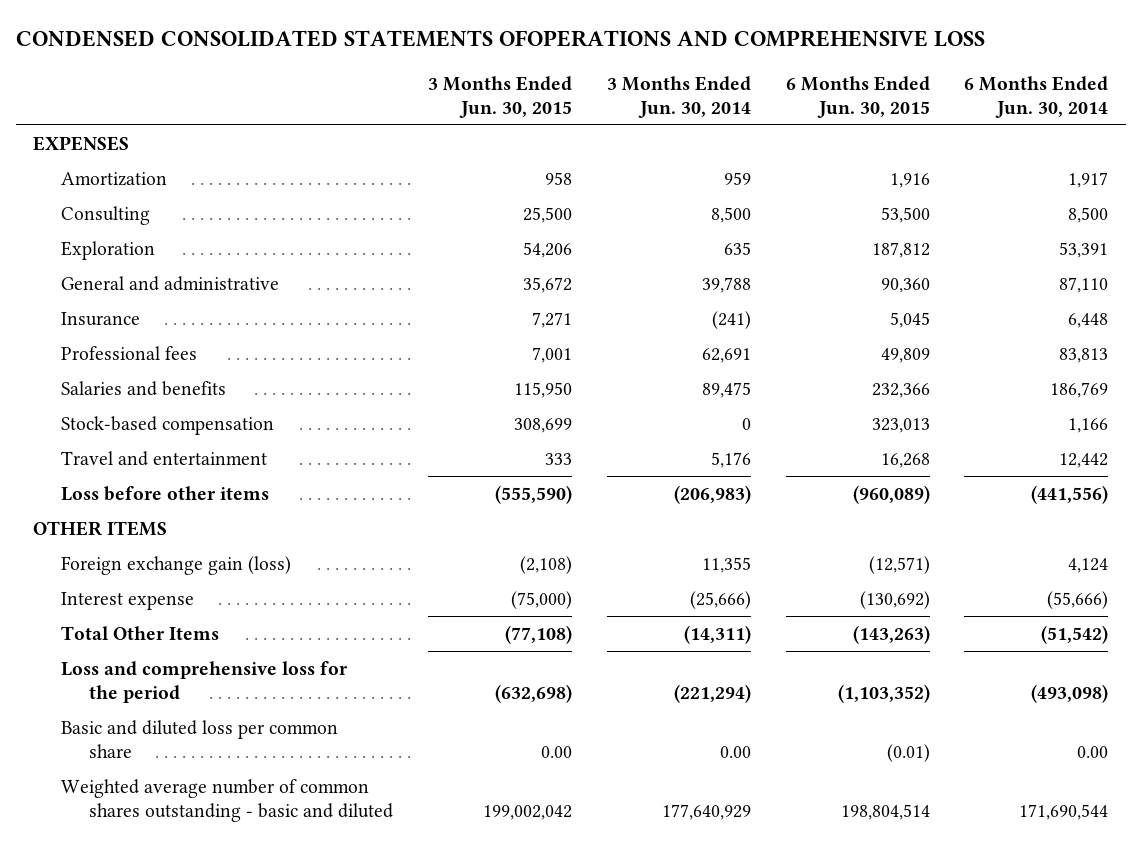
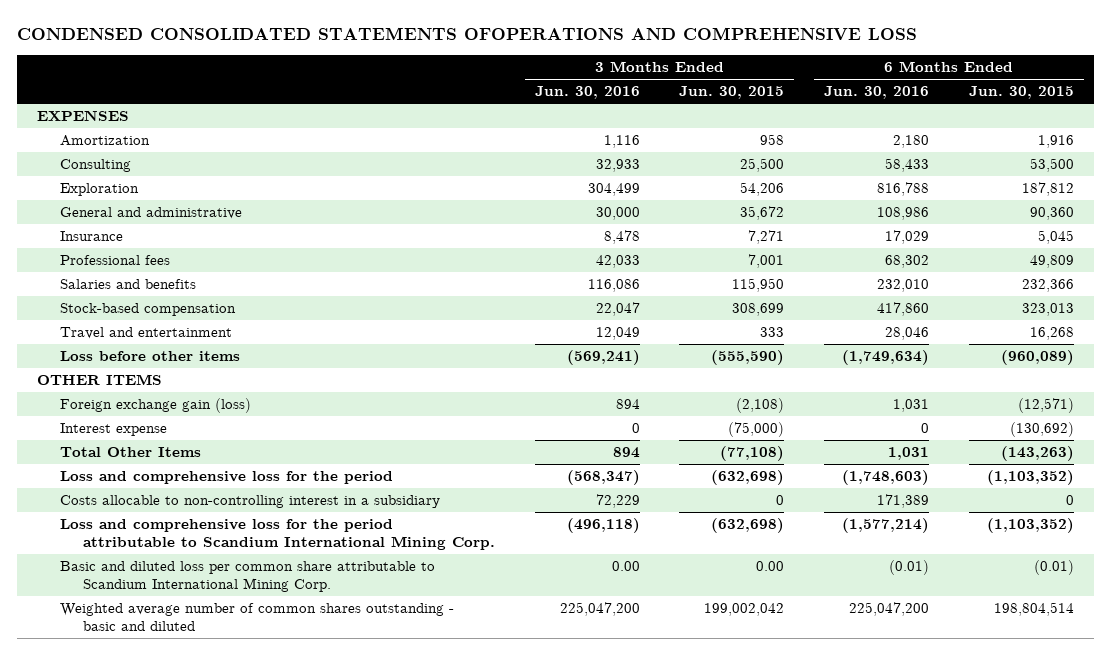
[606,75,751,118] 3 Months Ended Jun. 30, 2014 -> none
[964,75,1109,118] 6 Months Ended Jun. 30, 2014 -> none
none -> [534,86,640,100] Jun. 30, 2016
none -> [824,86,930,100] Jun. 30, 2016
none -> [59,495,440,509] Costs allocable to non-controlling interest in a subsidiary
none -> [59,519,495,551] Loss and comprehensive loss for the period attributable to Scandium International Mining Corp.
[61,719,339,758] Basic and diluted loss per common share -> [59,561,435,593] Basic and diluted loss per common share attributable to Scandium International Mining Corp.

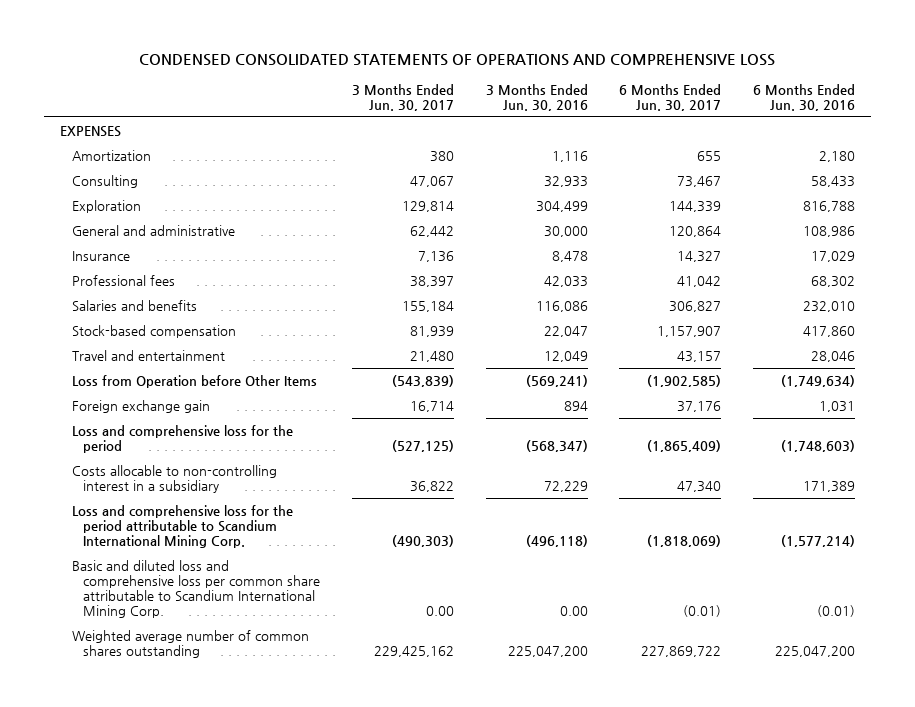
[17,26,918,40] CONDENSED CONSOLIDATED STATEMENTS OFOPERATIONS AND COMPREHENSIVE LOSS -> [139,54,776,67] CONDENSED CONSOLIDATED STATEMENTS OF OPERATIONS AND COMPREHENSIVE LOSS
[679,86,785,100] Jun. 30, 2015 -> none
[969,86,1075,100] Jun. 30, 2015 -> none
none -> [351,83,454,112] 3 Months Ended Jun. 30, 2017
none -> [619,83,722,112] 6 Months Ended Jun. 30, 2017
[37,374,163,386] OTHER ITEMS -> none
[59,423,167,437] Interest expense -> none
[59,447,201,458] Total Other Items -> none
[59,351,240,362] Loss before other items -> [71,374,317,388] Loss from Operation before Other Items
[59,398,251,414] Foreign exchange gain (loss) -> [71,399,210,413] Foreign exchange gain
[59,561,435,593] Basic and diluted loss per common share attributable to Scandium International Mining Corp. -> [71,559,321,619] Basic and diluted loss and comprehensive loss per common share attributable to Scandium International Mining Corp.
[59,603,454,632] Weighted average number of common shares outstanding - basic and diluted -> [71,629,309,659] Weighted average number of common shares outstanding

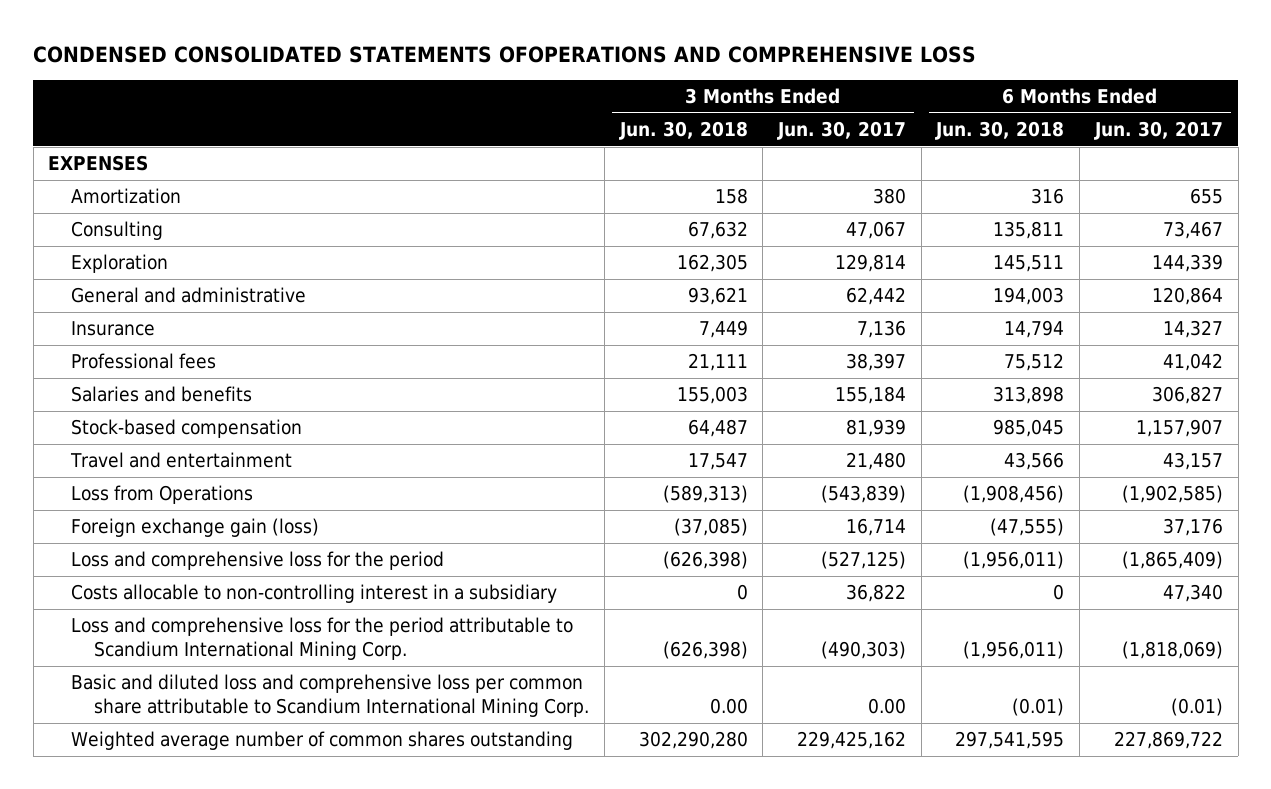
[139,54,776,67] CONDENSED CONSOLIDATED STATEMENTS OF OPERATIONS AND COMPREHENSIVE LOSS -> [33,45,977,63] CONDENSED CONSOLIDATED STATEMENTS OFOPERATIONS AND COMPREHENSIVE LOSS
[485,83,588,112] 3 Months Ended Jun. 30, 2016 -> none
[752,83,855,112] 6 Months Ended Jun. 30, 2016 -> none
none -> [618,120,748,140] Jun. 30, 2018
none -> [935,120,1065,140] Jun. 30, 2018
[71,374,317,388] Loss from Operation before Other Items -> [71,485,254,505] Loss from Operations
[71,399,210,413] Foreign exchange gain -> [71,518,320,538] Foreign exchange gain (loss)

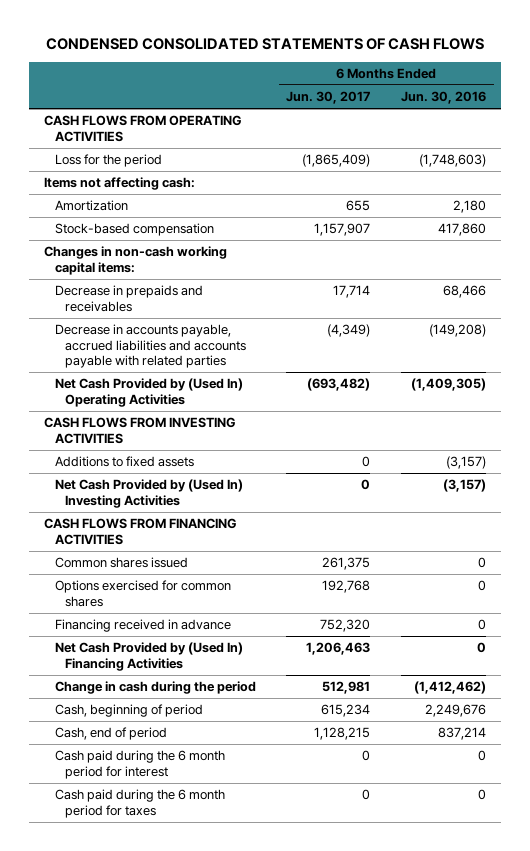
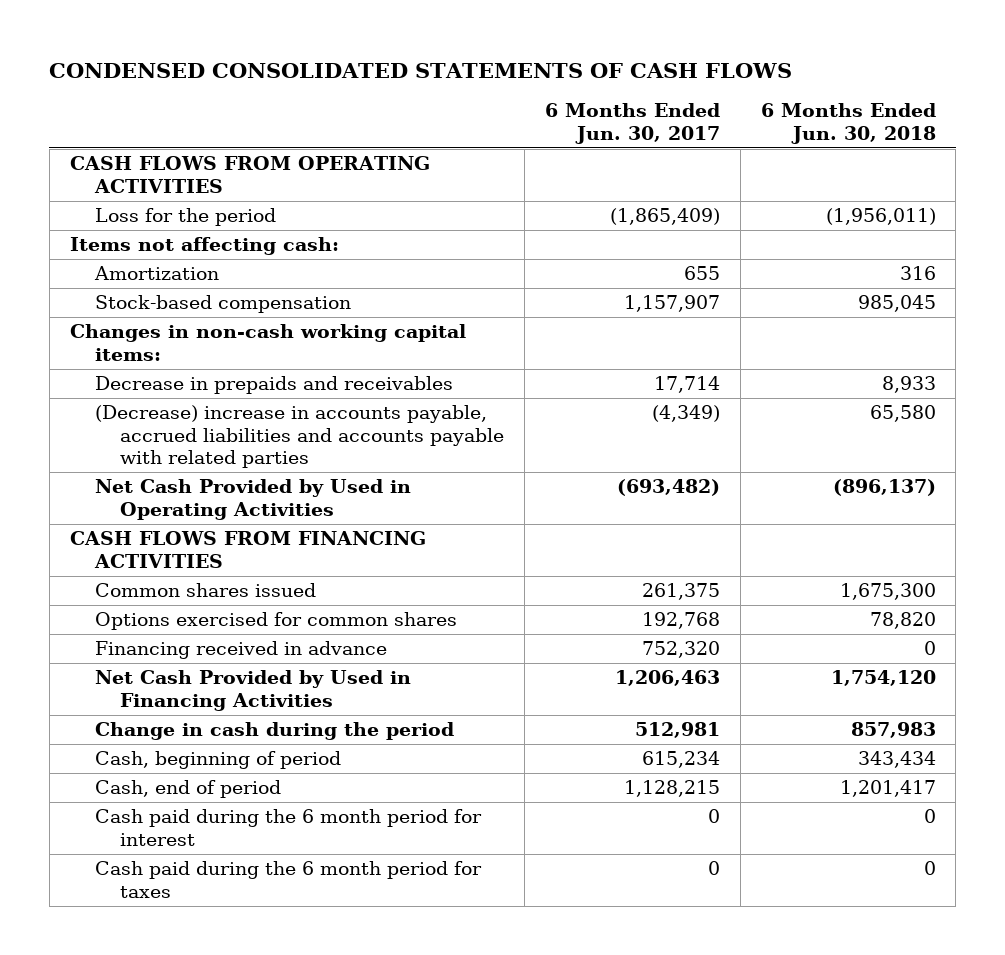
[400,91,486,105] Jun. 30, 2016 -> none
none -> [760,103,936,144] 6 Months Ended Jun. 30, 2018
[44,417,237,444] CASH FLOWS FROM INVESTING ACTIVITIES -> none
[54,456,194,468] Additions to fixed assets -> none
[54,479,243,508] Net Cash Provided by (Used In) Investing Activities -> none
[54,324,247,369] Decrease in accounts payable, accrued liabilities and accounts payable with related parties -> [94,405,505,469] (Decrease) increase in accounts payable, accrued liabilities and accounts payable with related parties
[54,378,243,407] Net Cash Provided by (Used In) Operating Activities -> [94,479,411,520] Net Cash Provided by Used in Operating Activities
[54,642,243,671] Net Cash Provided by (Used In) Financing Activities -> [94,670,411,711] Net Cash Provided by Used in Financing Activities

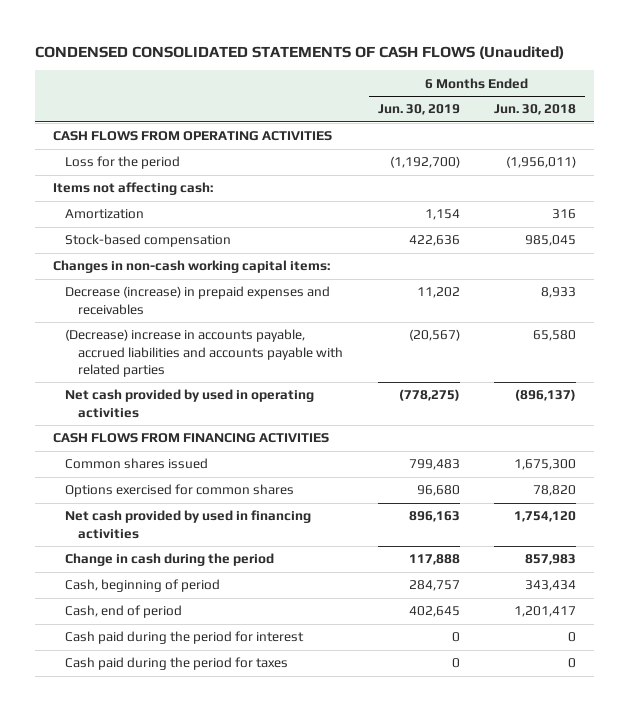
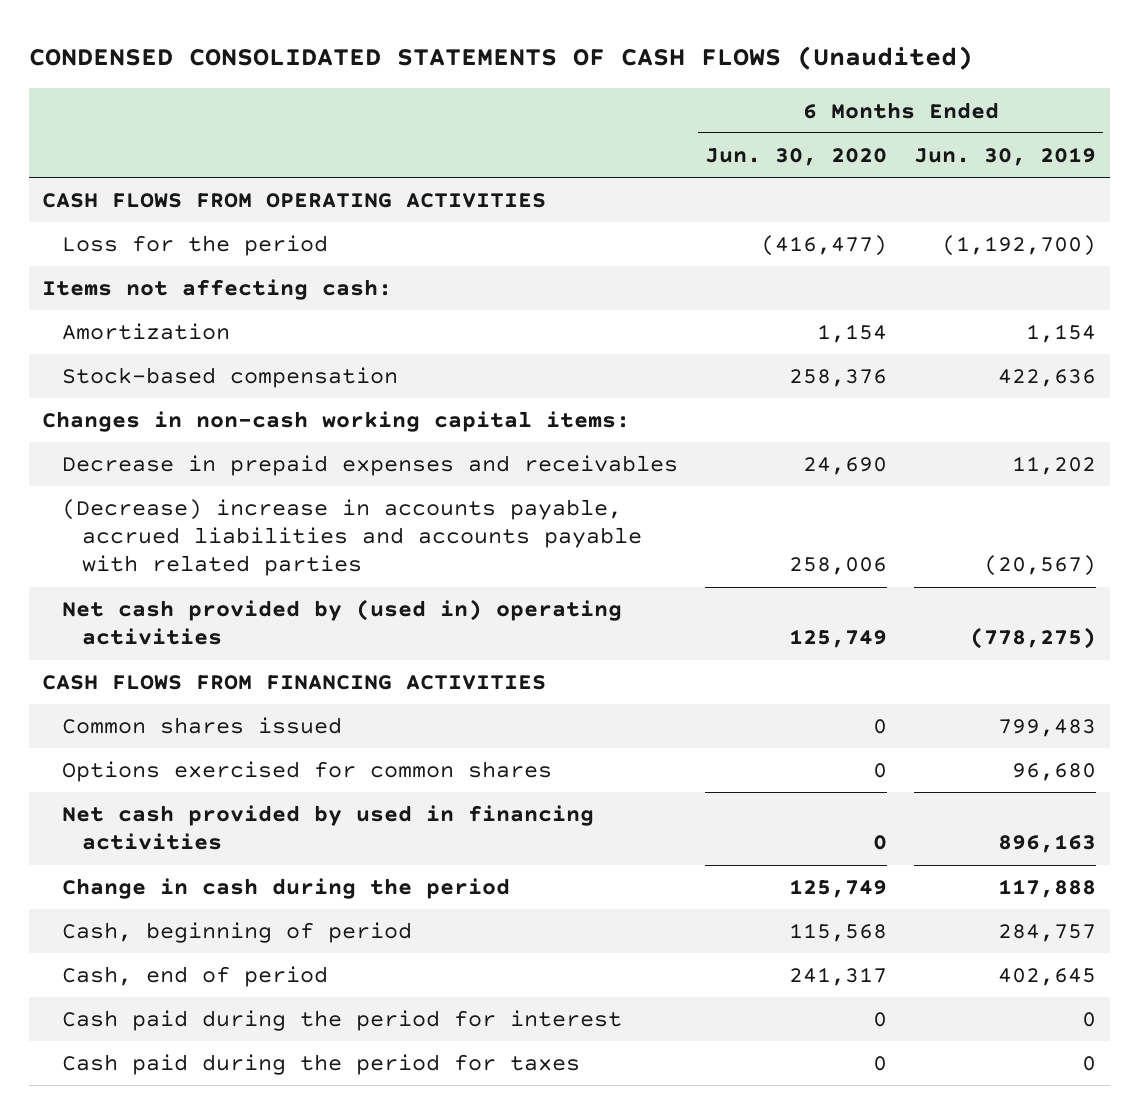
[494,104,577,116] Jun. 30, 2018 -> none
none -> [705,148,888,167] Jun. 30, 2020
[65,286,331,315] Decrease (increase) in prepaid expenses and receivables -> [62,455,679,477] Decrease in prepaid expenses and receivables
[65,389,315,418] Net cash provided by used in operating activities -> [62,599,623,646] Net cash provided by (used in) operating activities

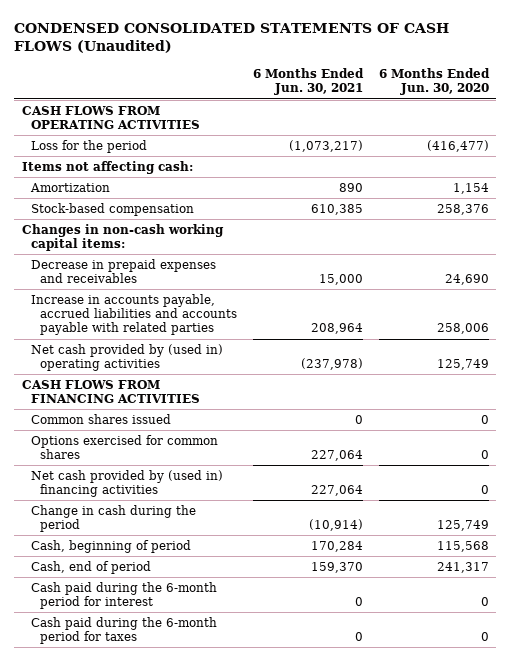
[914,147,1097,167] Jun. 30, 2019 -> none
none -> [252,68,364,96] 6 Months Ended Jun. 30, 2021
[62,499,643,577] (Decrease) increase in accounts payable, accrued liabilities and accounts payable with related parties -> [30,293,237,336] Increase in accounts payable, accrued liabilities and accounts payable with related parties
[62,805,595,851] Net cash provided by used in financing activities -> [30,469,223,498] Net cash provided by (used in) financing activities
[62,1010,623,1032] Cash paid during the period for interest -> [30,581,217,610] Cash paid during the 6-month period for interest
[62,1054,581,1076] Cash paid during the period for taxes -> [30,616,217,645] Cash paid during the 6-month period for taxes

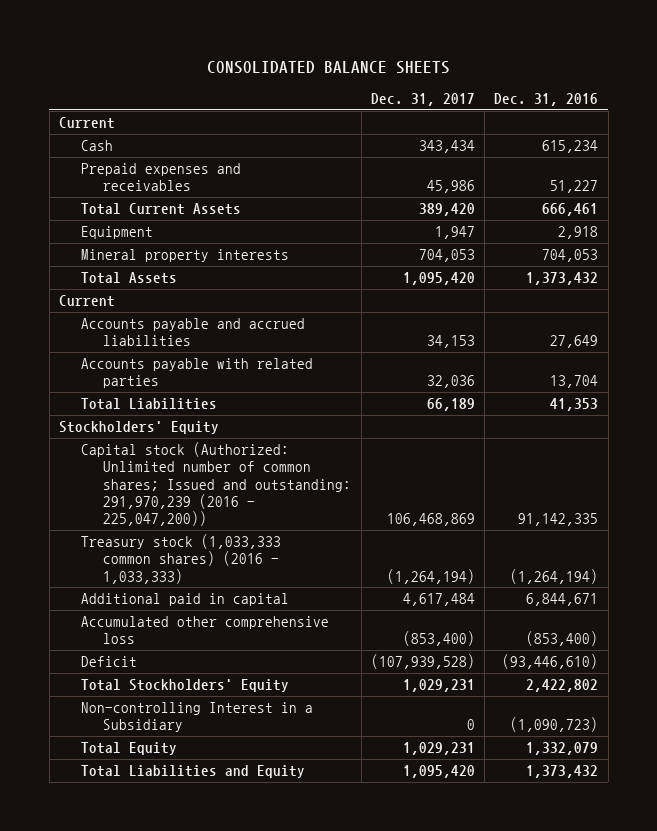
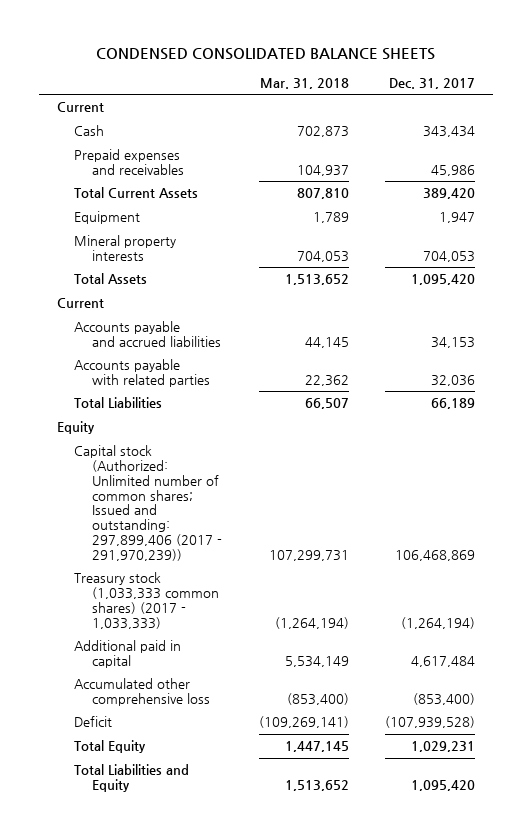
[206,61,450,75] CONSOLIDATED BALANCE SHEETS -> [95,47,435,60] CONDENSED CONSOLIDATED BALANCE SHEETS
[494,92,599,106] Dec. 31, 2016 -> none
none -> [259,77,349,89] Mar. 31, 2018
[59,421,220,435] Stockholders' Equity -> [56,421,95,435] Equity
[81,442,352,527] Capital stock (Authorized: Unlimited number of common shares; Issued and outstanding: 291,970,239 (2016 - 225,047,200)) -> [74,445,223,561] Capital stock (Authorized: Unlimited number of common shares; Issued and outstanding: 297,899,406 (2017 - 291,970,239))
[81,534,282,584] Treasury stock (1,033,333 common shares) (2016 - 1,033,333) -> [74,572,220,629] Treasury stock (1,033,333 common shares) (2017 - 1,033,333)
[81,679,290,693] Total Stockholders' Equity -> none
[81,702,314,733] Non-controlling Interest in a Subsidiary -> none

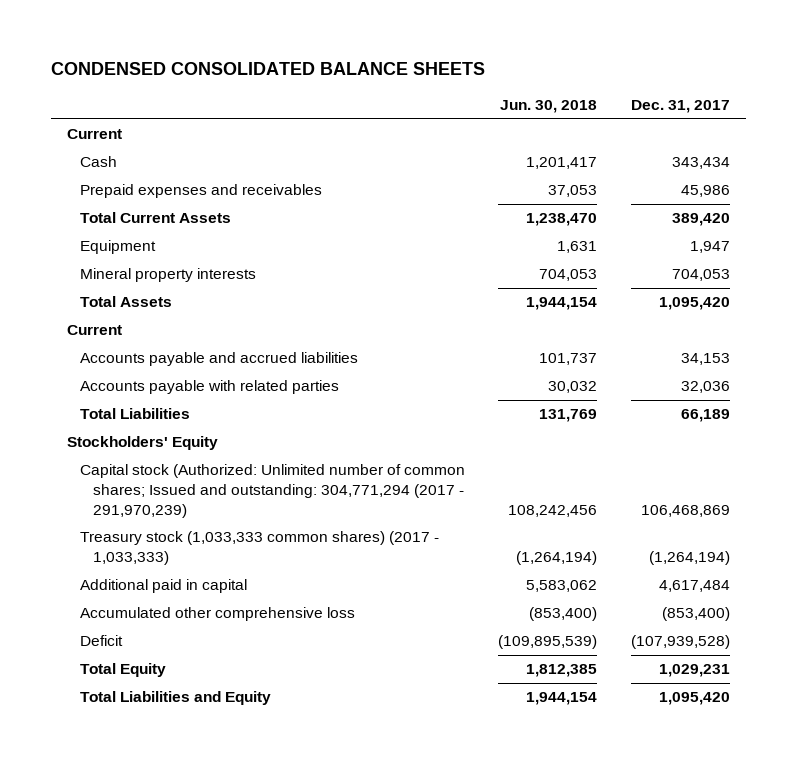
[259,77,349,89] Mar. 31, 2018 -> none
none -> [500,100,598,114] Jun. 30, 2018
[56,421,95,435] Equity -> [67,436,219,451] Stockholders' Equity
[74,445,223,561] Capital stock (Authorized: Unlimited number of common shares; Issued and outstanding: 297,899,406 (2017 - 291,970,239)) -> [80,464,466,518] Capital stock (Authorized: Unlimited number of common shares; Issued and outstanding: 304,771,294 (2017 - 291,970,239)

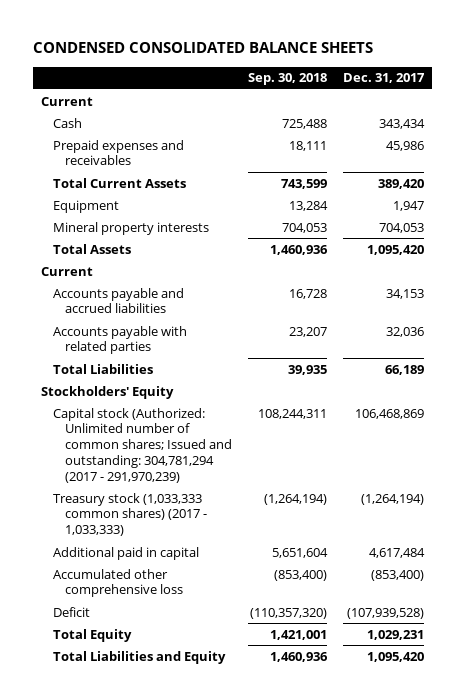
[500,100,598,114] Jun. 30, 2018 -> none
none -> [247,73,327,86] Sep. 30, 2018
[80,464,466,518] Capital stock (Authorized: Unlimited number of common shares; Issued and outstanding: 304,771,294 (2017 - 291,970,239) -> [52,407,232,483] Capital stock (Authorized: Unlimited number of common shares; Issued and outstanding: 304,781,294 (2017 - 291,970,239)

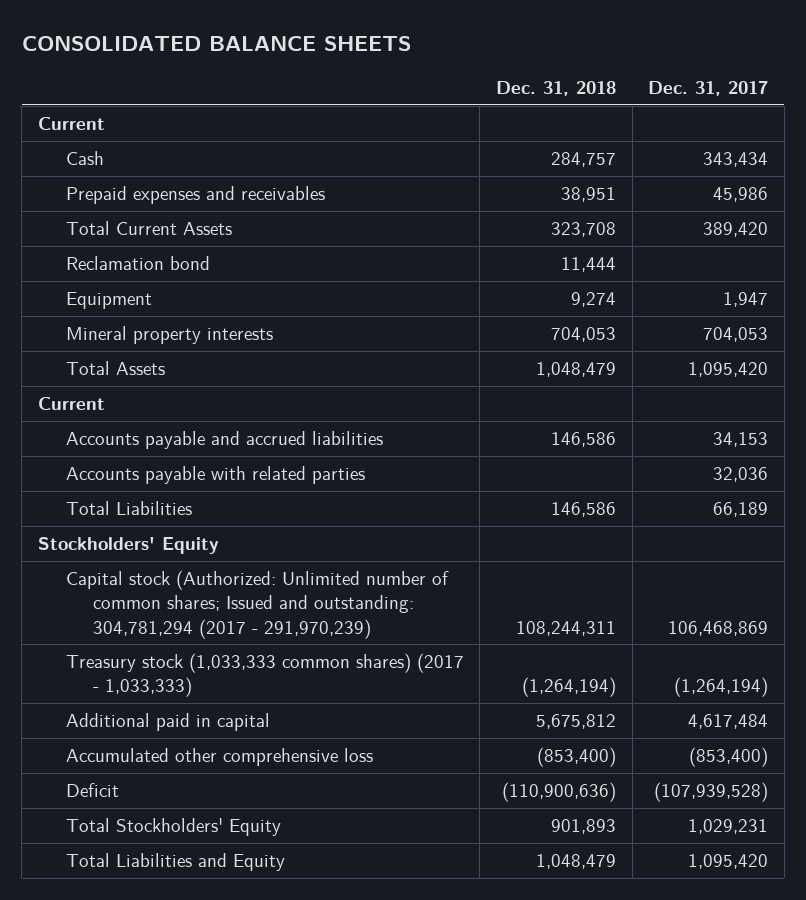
[33,42,374,54] CONDENSED CONSOLIDATED BALANCE SHEETS -> [21,36,411,52] CONSOLIDATED BALANCE SHEETS
[247,73,327,86] Sep. 30, 2018 -> none
none -> [495,80,616,96] Dec. 31, 2018
none -> [65,255,210,270] Reclamation bond
[52,628,132,642] Total Equity -> [65,817,281,836] Total Stockholders' Equity

